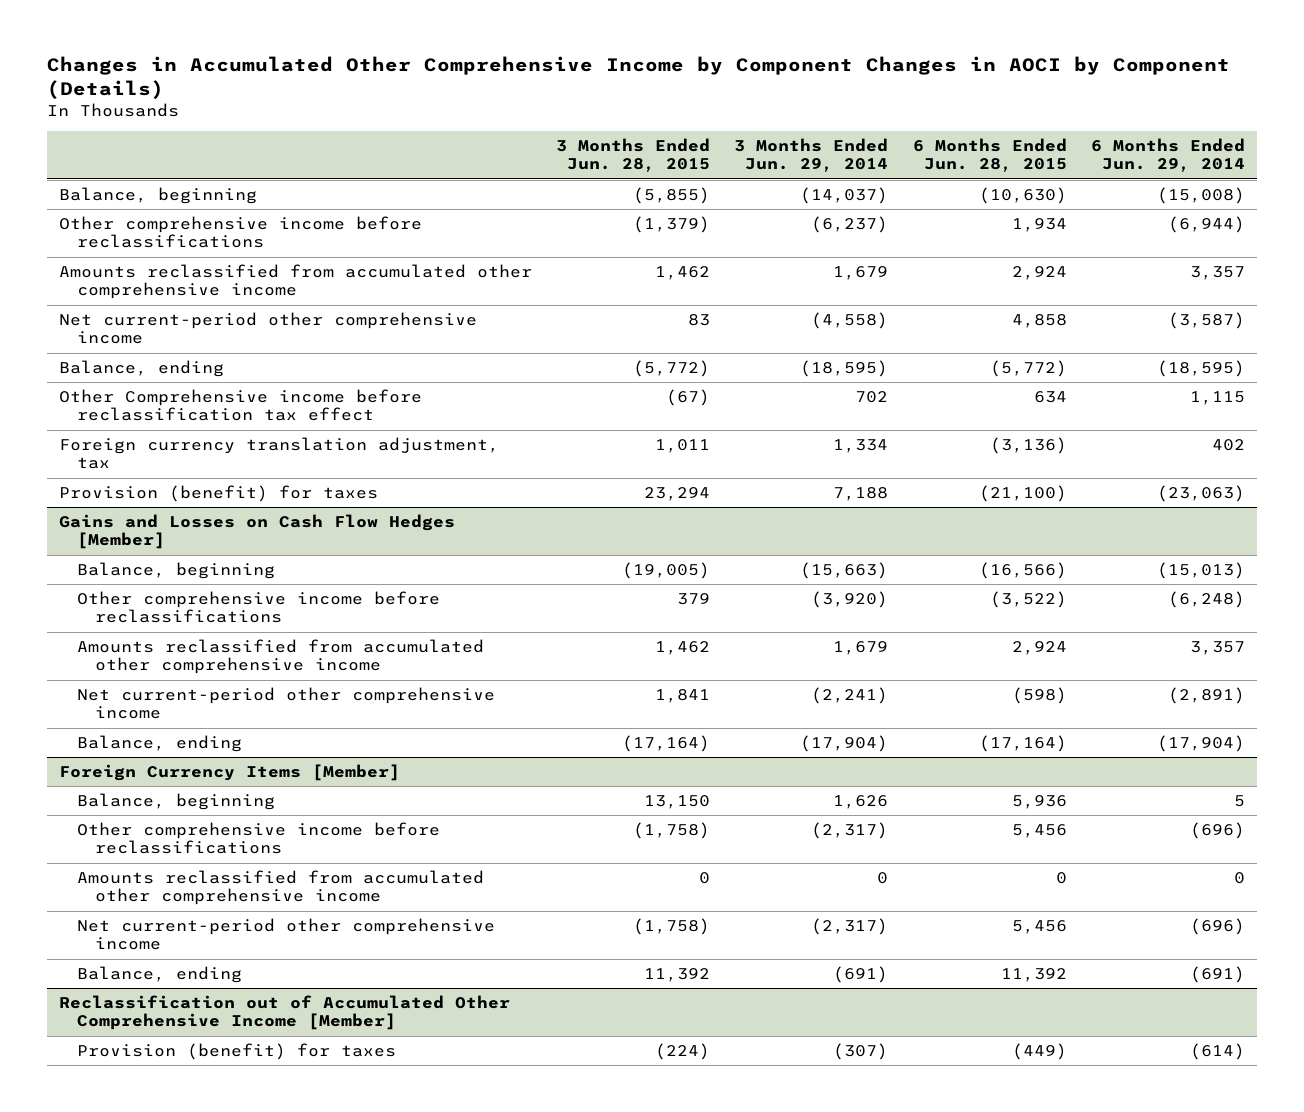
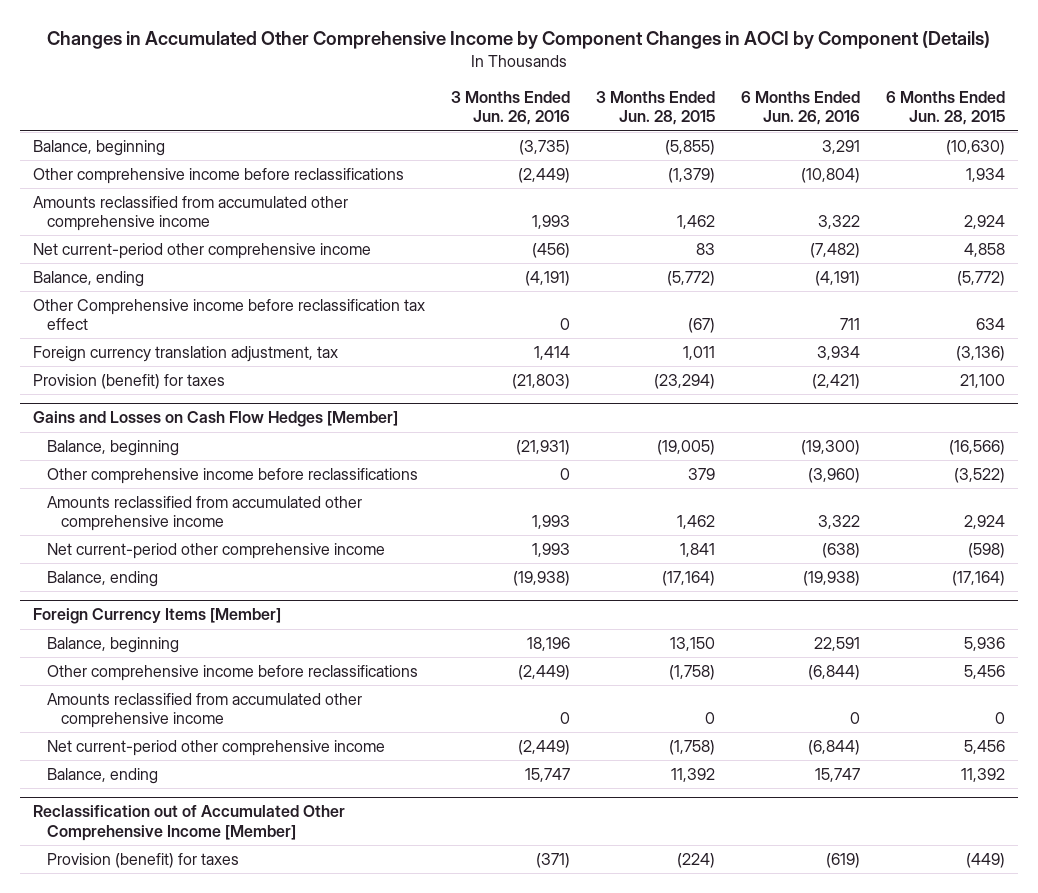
[734,138,889,173] 3 Months Ended Jun. 29, 2014 -> none
[1091,138,1246,173] 6 Months Ended Jun. 29, 2014 -> none
none -> [451,91,571,126] 3 Months Ended Jun. 26, 2016
none -> [741,91,861,126] 6 Months Ended Jun. 26, 2016
[644,487,711,502] 23,294 -> [654,373,716,389] (23,294)
[978,485,1067,503] (21,100) -> [960,373,1006,388] 21,100

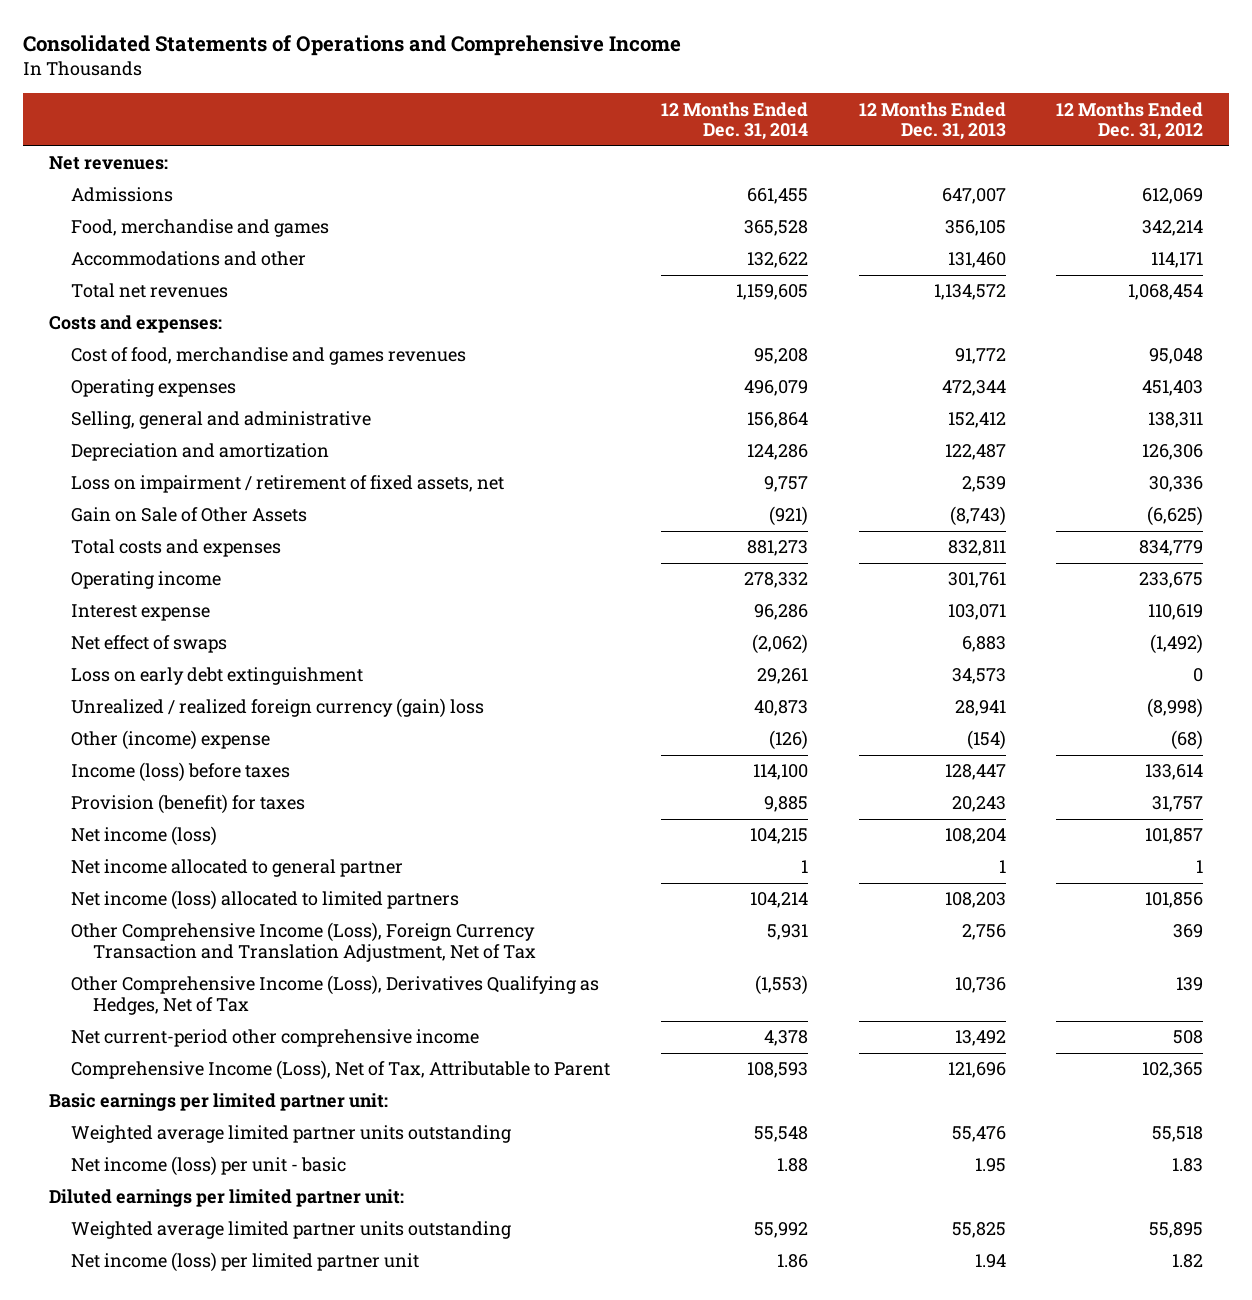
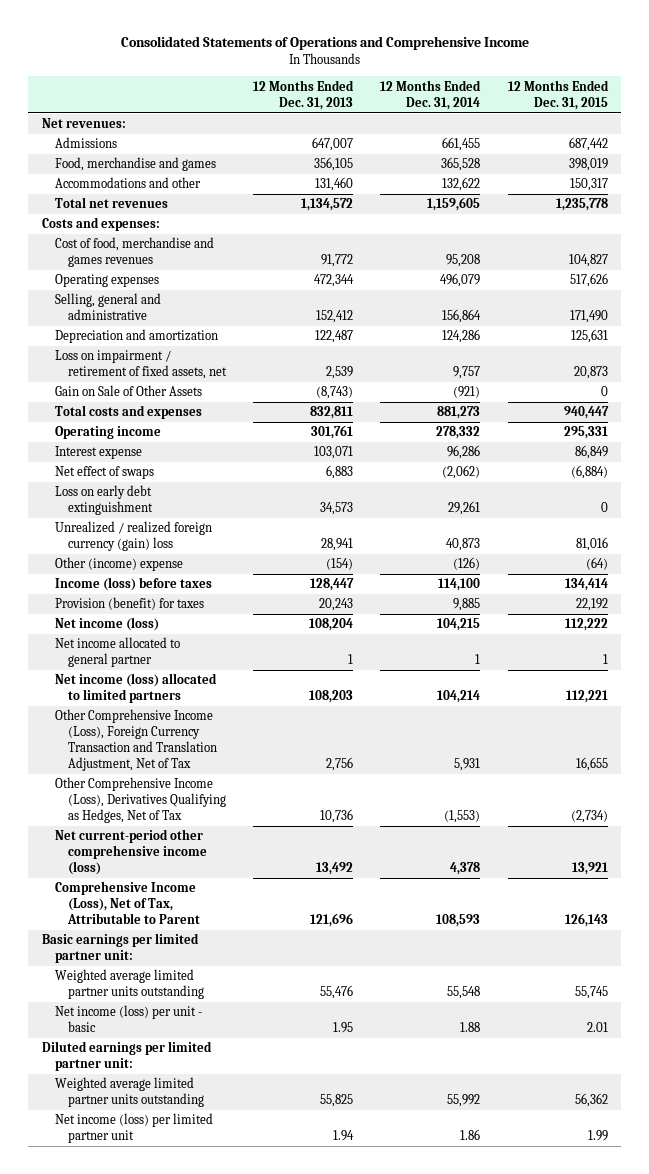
[1056,101,1204,141] 12 Months Ended Dec. 31, 2012 -> none
none -> [507,79,609,110] 12 Months Ended Dec. 31, 2015
[70,1029,479,1048] Net current-period other comprehensive income -> [55,829,208,876] Net current-period other comprehensive income (loss)

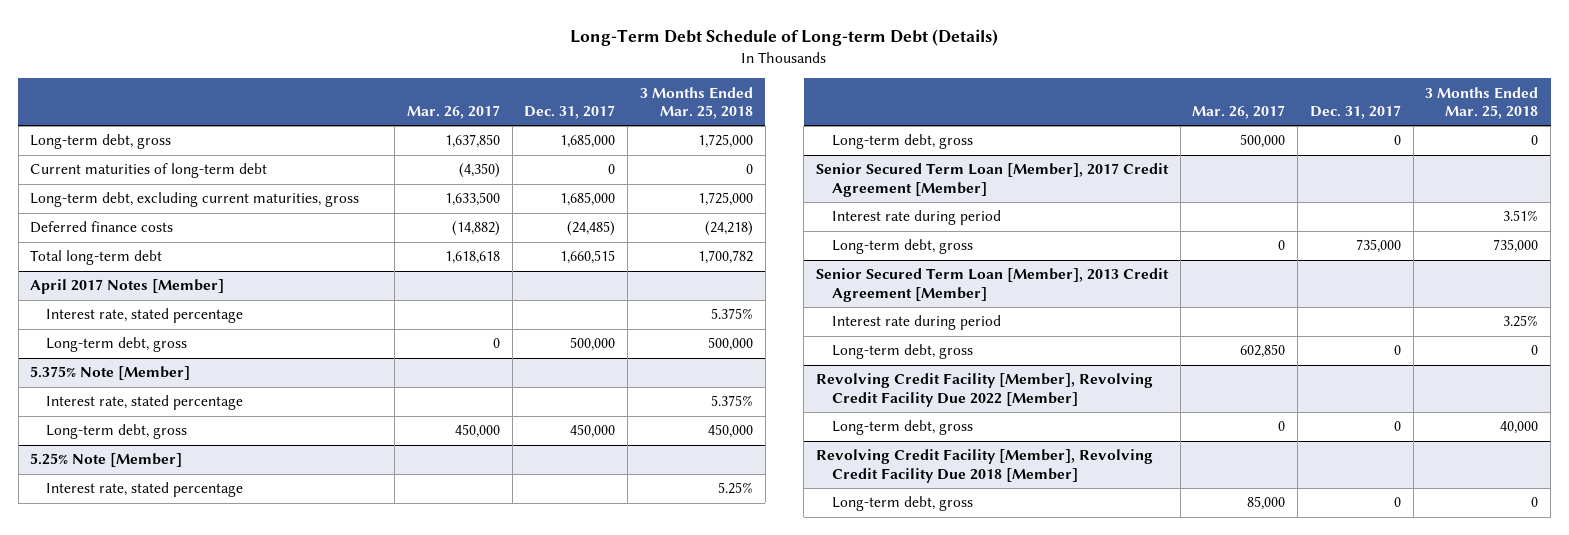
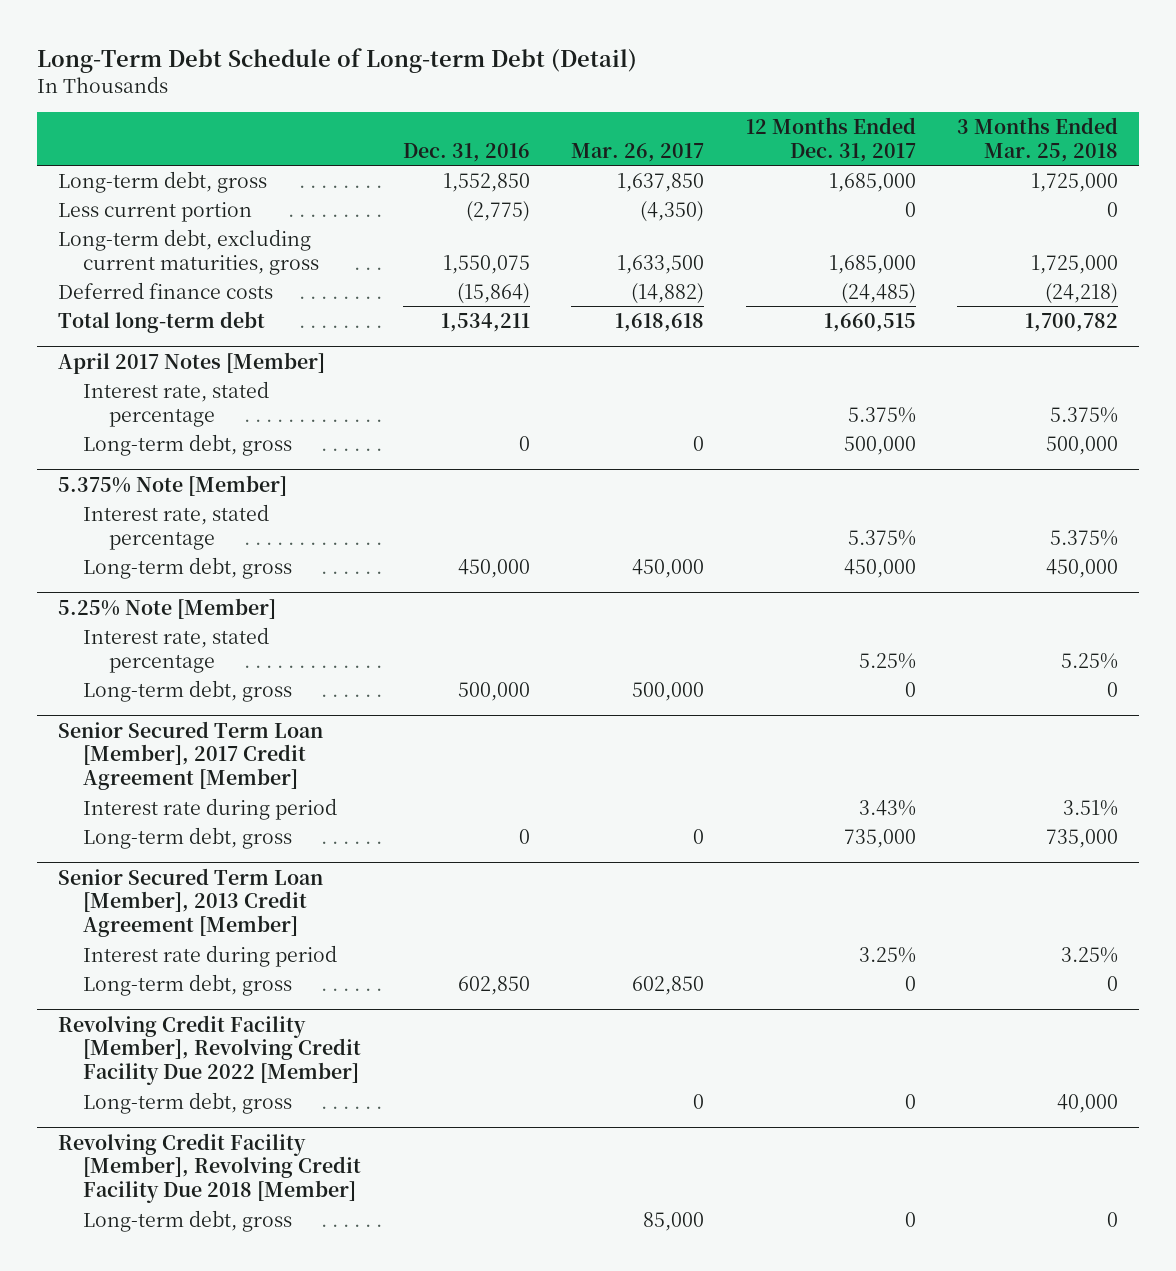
[570,29,999,47] Long-Term Debt Schedule of Long-term Debt (Details) -> [36,47,637,73] Long-Term Debt Schedule of Long-term Debt (Detail)
[524,104,616,119] Dec. 31, 2017 -> none
none -> [402,142,530,162] Dec. 31, 2016
none -> [745,116,916,162] 12 Months Ended Dec. 31, 2017
[30,163,268,179] Current maturities of long-term debt -> [57,201,252,222] Less current portion

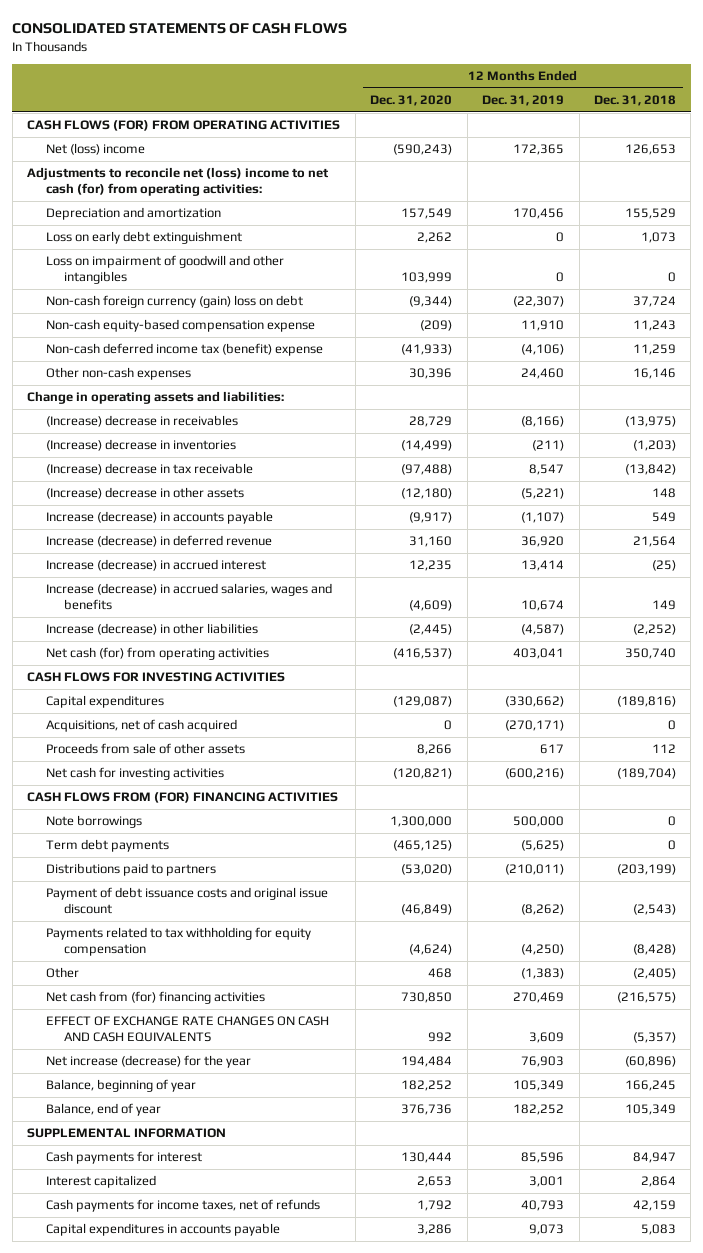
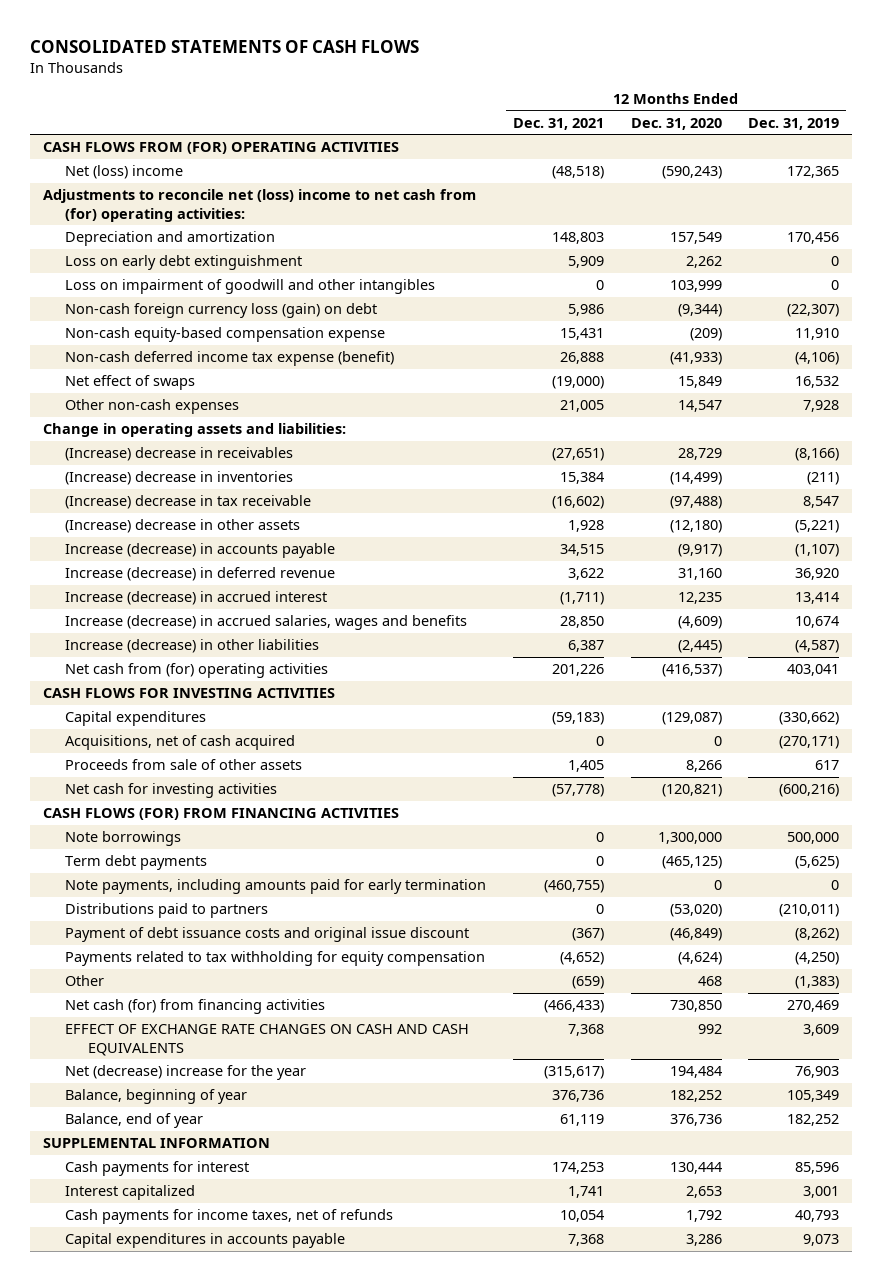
[594,95,677,107] Dec. 31, 2018 -> none
none -> [512,117,604,130] Dec. 31, 2021
[27,120,341,132] CASH FLOWS (FOR) FROM OPERATING ACTIVITIES -> [43,142,400,155] CASH FLOWS FROM (FOR) OPERATING ACTIVITIES
[27,167,330,196] Adjustments to reconcile net (loss) income to net cash (for) from operating activities: -> [43,189,477,222] Adjustments to reconcile net (loss) income to net cash from (for) operating activities:
[45,295,303,309] Non-cash foreign currency (gain) loss on debt -> [65,303,378,319] Non-cash foreign currency loss (gain) on debt
[45,343,323,357] Non-cash deferred income tax (benefit) expense -> [65,351,395,367] Non-cash deferred income tax expense (benefit)
none -> [65,375,196,391] Net effect of swaps
[409,368,453,380] 30,396 -> [677,400,722,413] 14,547
[521,368,565,380] 24,460 -> [803,400,840,413] 7,928
[45,647,269,661] Net cash (for) from operating activities -> [65,663,329,679] Net cash from (for) operating activities
[27,792,339,804] CASH FLOWS FROM (FOR) FINANCING ACTIVITIES -> [43,808,400,821] CASH FLOWS (FOR) FROM FINANCING ACTIVITIES
none -> [65,879,487,895] Note payments, including amounts paid for early termination
[45,991,265,1005] Net cash from (for) financing activities -> [65,999,326,1015] Net cash (for) from financing activities
[45,1055,251,1069] Net increase (decrease) for the year -> [65,1065,307,1081] Net (decrease) increase for the year

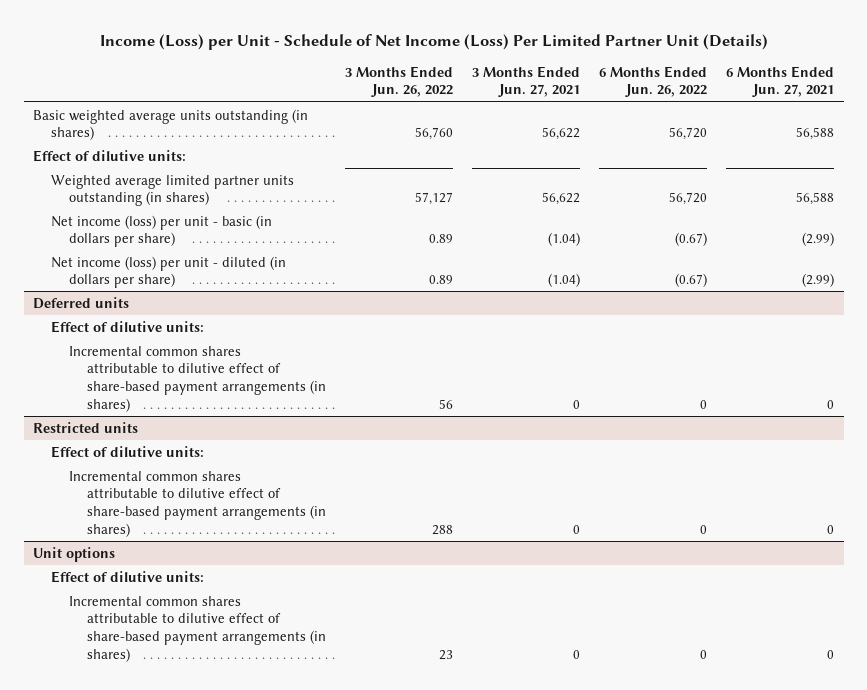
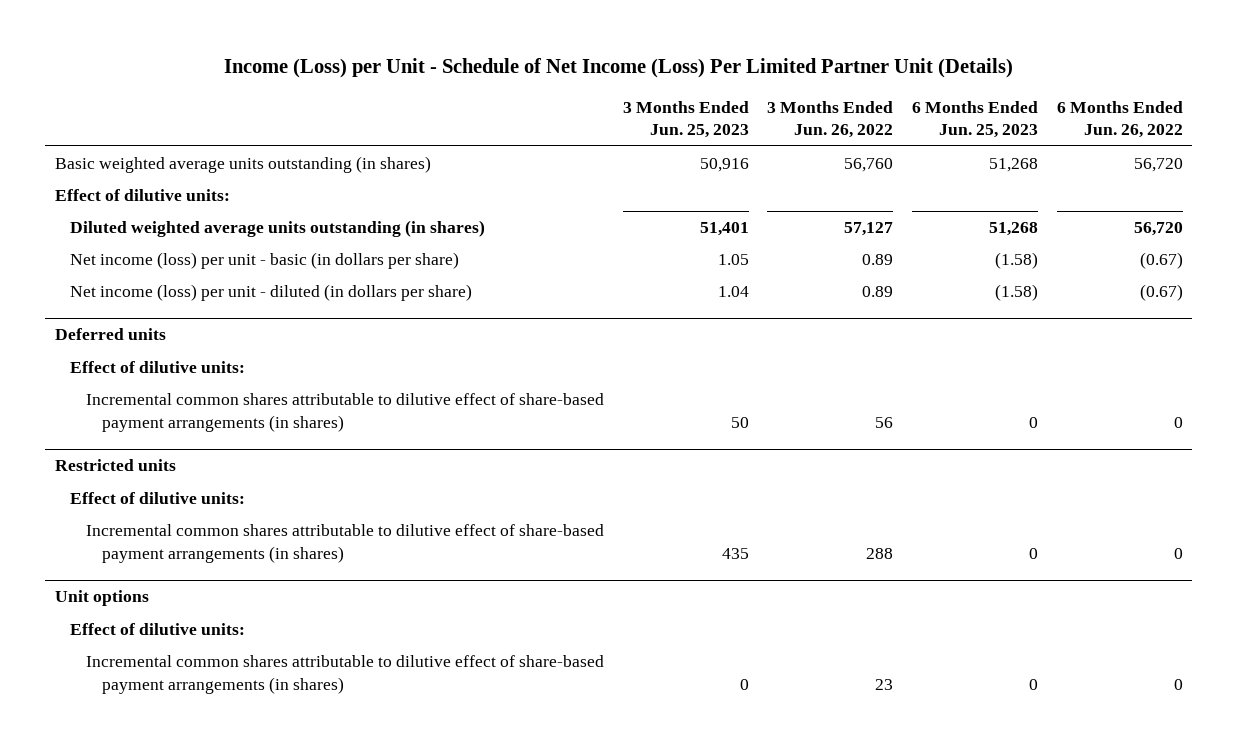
[471,65,580,98] 3 Months Ended Jun. 27, 2021 -> none
[726,65,835,98] 6 Months Ended Jun. 27, 2021 -> none
none -> [622,100,749,139] 3 Months Ended Jun. 25, 2023
none -> [911,100,1038,139] 6 Months Ended Jun. 25, 2023
[50,174,294,207] Weighted average limited partner units outstanding (in shares) -> [70,219,486,237] Diluted weighted average units outstanding (in shares)

